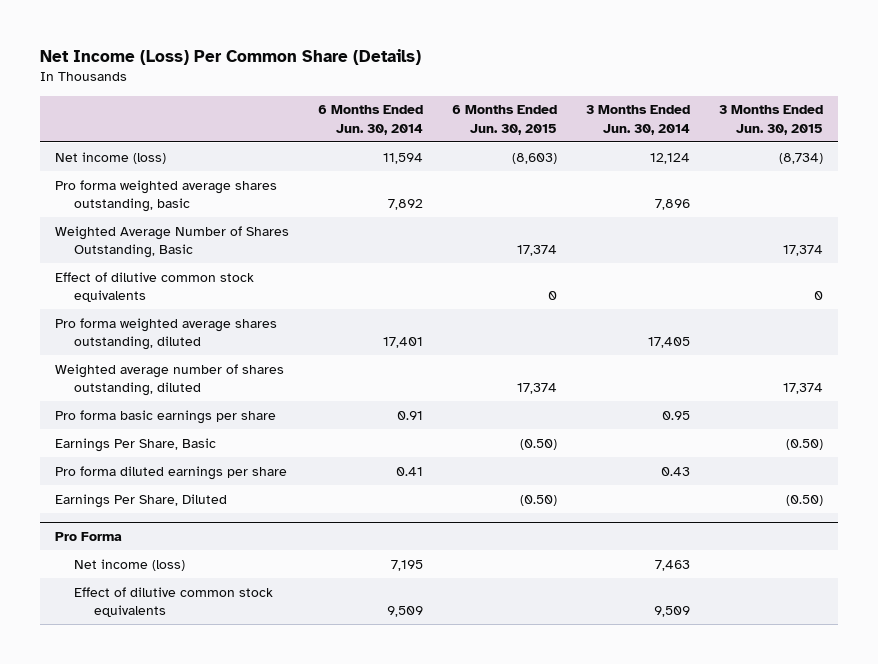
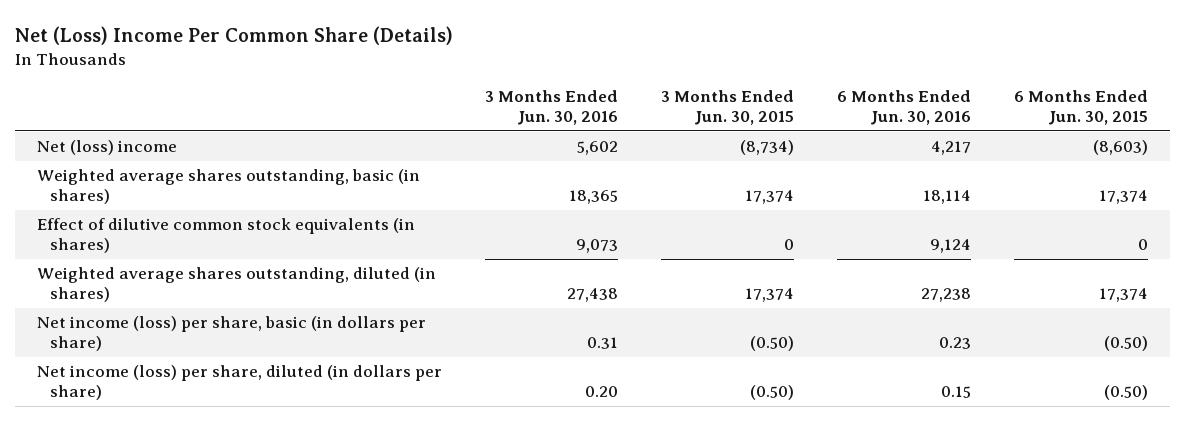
[40,49,422,66] Net Income (Loss) Per Common Share (Details) -> [15,25,454,45] Net (Loss) Income Per Common Share (Details)
[317,105,423,135] 6 Months Ended Jun. 30, 2014 -> none
[585,105,690,135] 3 Months Ended Jun. 30, 2014 -> none
none -> [484,90,618,125] 3 Months Ended Jun. 30, 2016
none -> [836,90,971,125] 6 Months Ended Jun. 30, 2016
[54,179,277,213] Pro forma weighted average shares outstanding, basic -> none
[54,317,277,351] Pro forma weighted average shares outstanding, diluted -> none
[54,409,276,424] Pro forma basic earnings per share -> none
[54,465,287,480] Pro forma diluted earnings per share -> none
[54,531,122,541] Pro Forma -> none
[74,558,186,571] Net income (loss) -> none
[74,586,274,618] Effect of dilutive common stock equivalents -> none
[54,151,166,164] Net income (loss) -> [36,140,177,156] Net (loss) income
[54,225,289,259] Weighted Average Number of Shares Outstanding, Basic -> [36,169,420,205] Weighted average shares outstanding, basic (in shares)
[54,271,254,303] Effect of dilutive common stock equivalents -> [36,218,415,254] Effect of dilutive common stock equivalents (in shares)
[54,363,284,397] Weighted average number of shares outstanding, diluted -> [36,267,436,303] Weighted average shares outstanding, diluted (in shares)
[54,437,216,452] Earnings Per Share, Basic -> [36,316,426,352] Net income (loss) per share, basic (in dollars per share)
[54,493,227,508] Earnings Per Share, Diluted -> [36,365,442,401] Net income (loss) per share, diluted (in dollars per share)

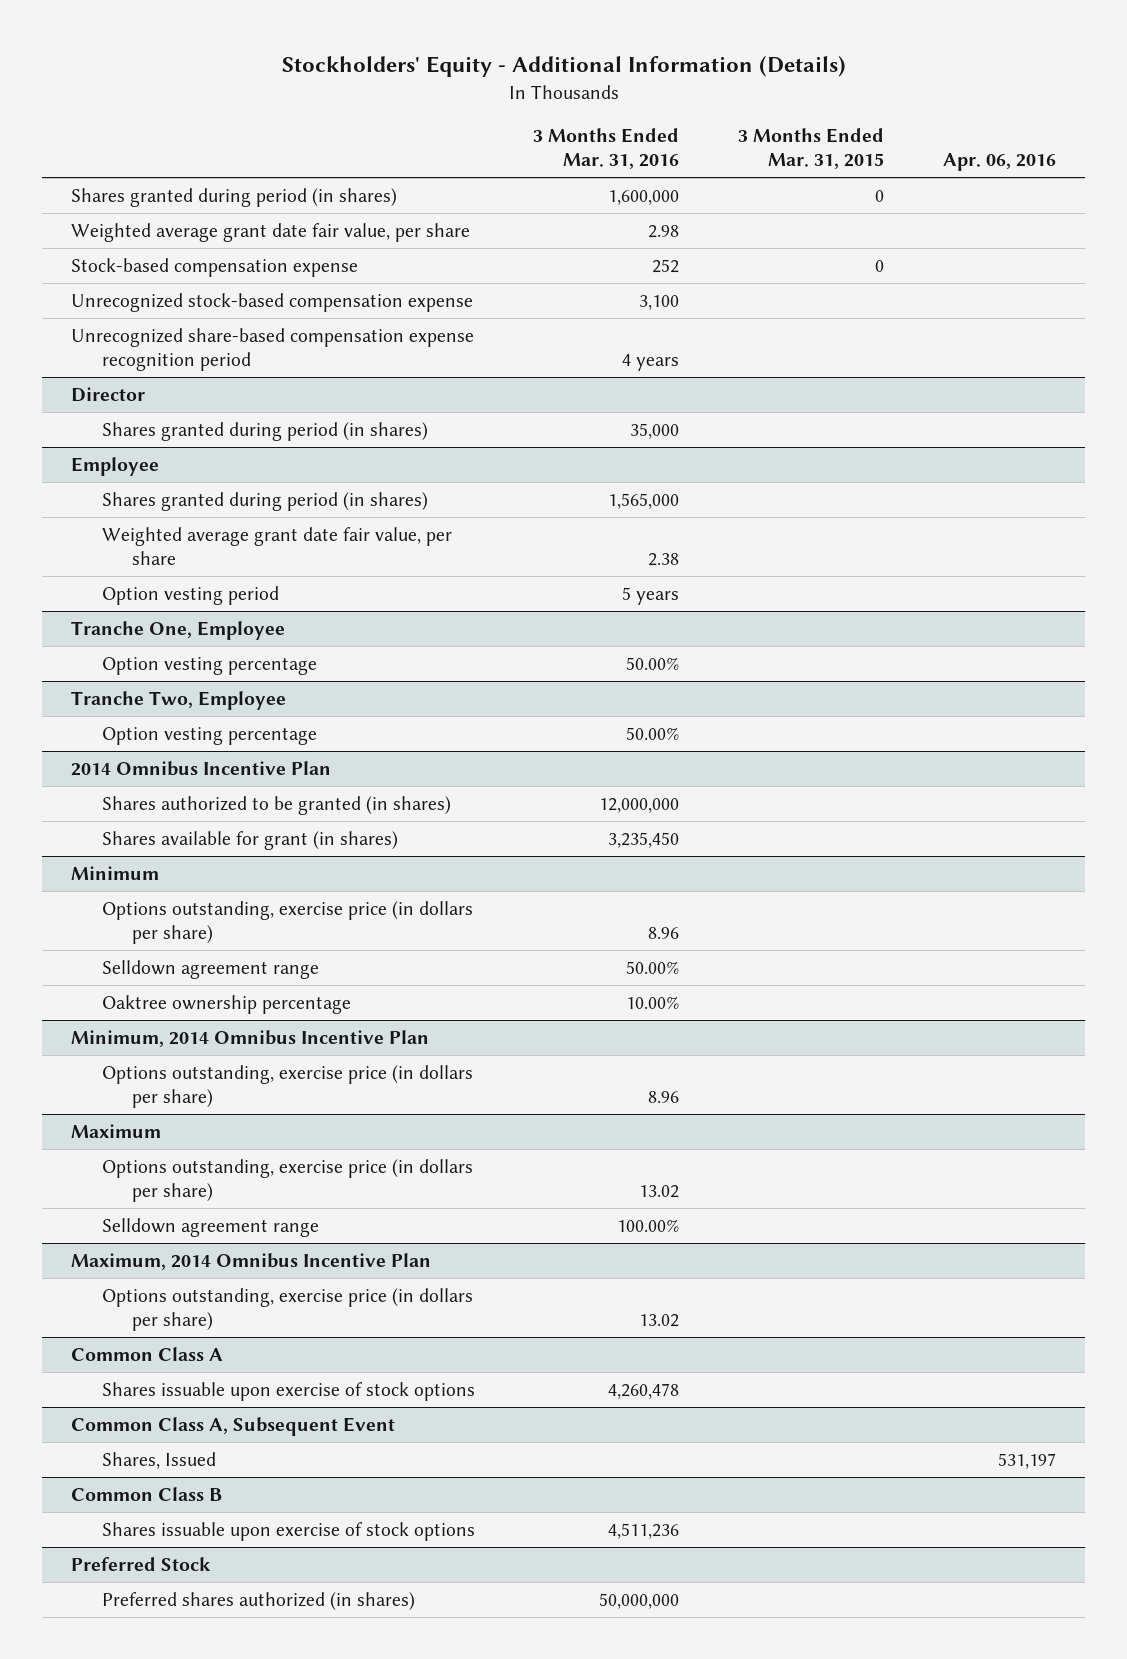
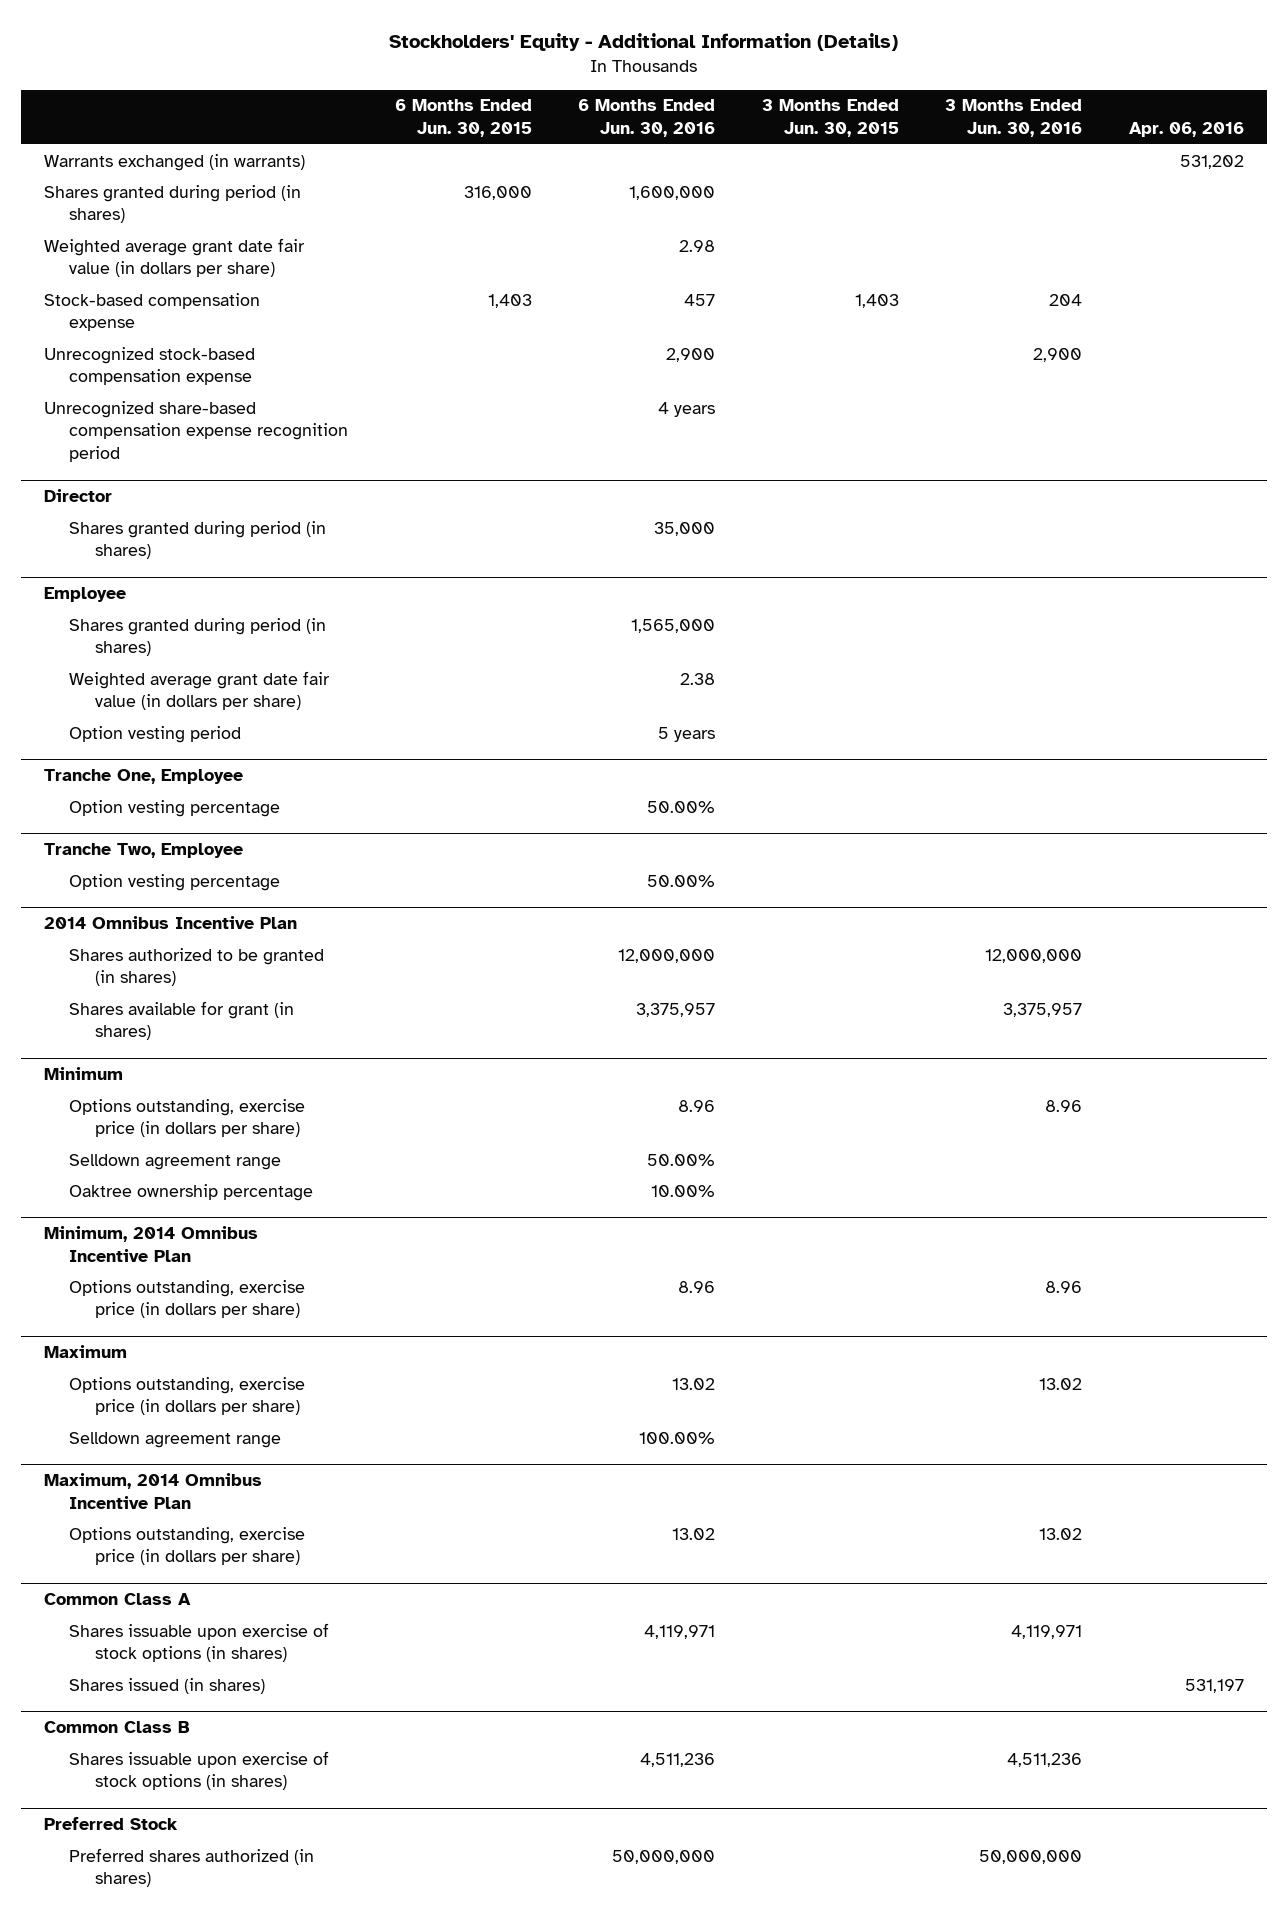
[533,128,680,170] 3 Months Ended Mar. 31, 2016 -> none
[738,128,885,170] 3 Months Ended Mar. 31, 2015 -> none
none -> [394,99,532,137] 6 Months Ended Jun. 30, 2015
none -> [578,99,716,137] 6 Months Ended Jun. 30, 2016
none -> [761,99,899,137] 3 Months Ended Jun. 30, 2015
none -> [945,99,1083,137] 3 Months Ended Jun. 30, 2016
none -> [44,153,306,171] Warrants exchanged (in warrants)
[71,222,471,242] Weighted average grant date fair value, per share -> [44,237,306,278] Weighted average grant date fair value (in dollars per share)
[101,526,452,565] Weighted average grant date fair value, per share -> [69,670,331,711] Weighted average grant date fair value (in dollars per share)
[71,1416,396,1436] Common Class A, Subsequent Event -> none
[101,1451,216,1469] Shares, Issued -> none
[101,1381,475,1401] Shares issuable upon exercise of stock options -> [69,1622,330,1663] Shares issuable upon exercise of stock options (in shares)
none -> [69,1677,266,1694] Shares issued (in shares)
[101,1521,475,1541] Shares issuable upon exercise of stock options -> [69,1750,330,1791] Shares issuable upon exercise of stock options (in shares)

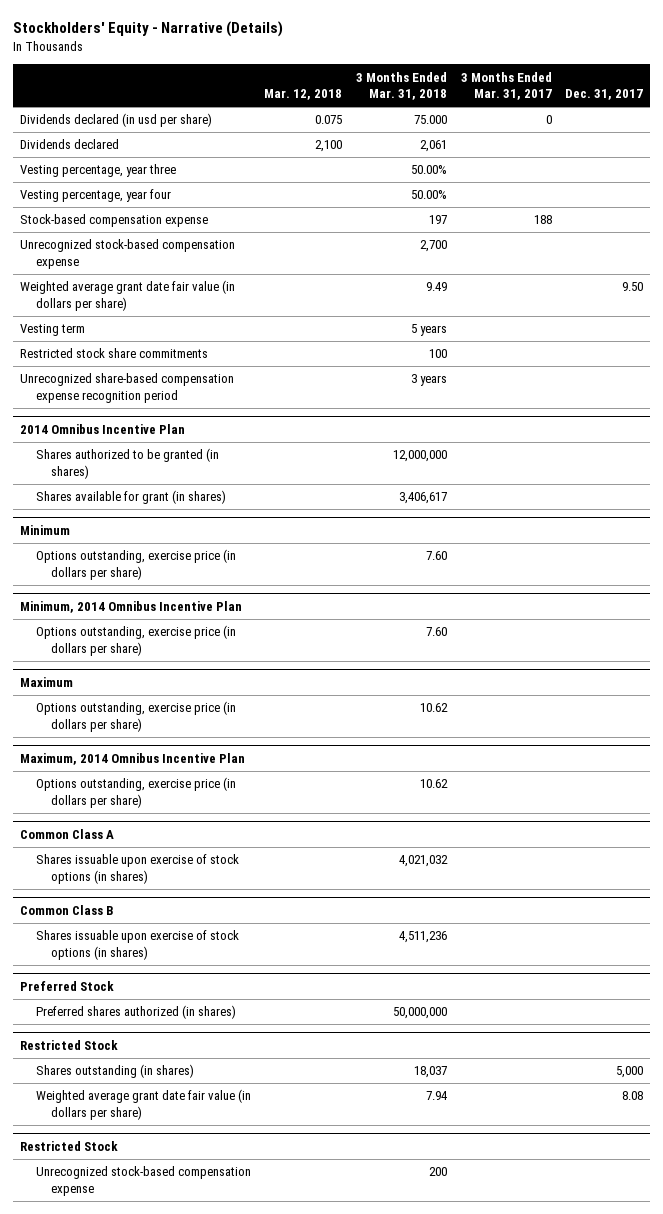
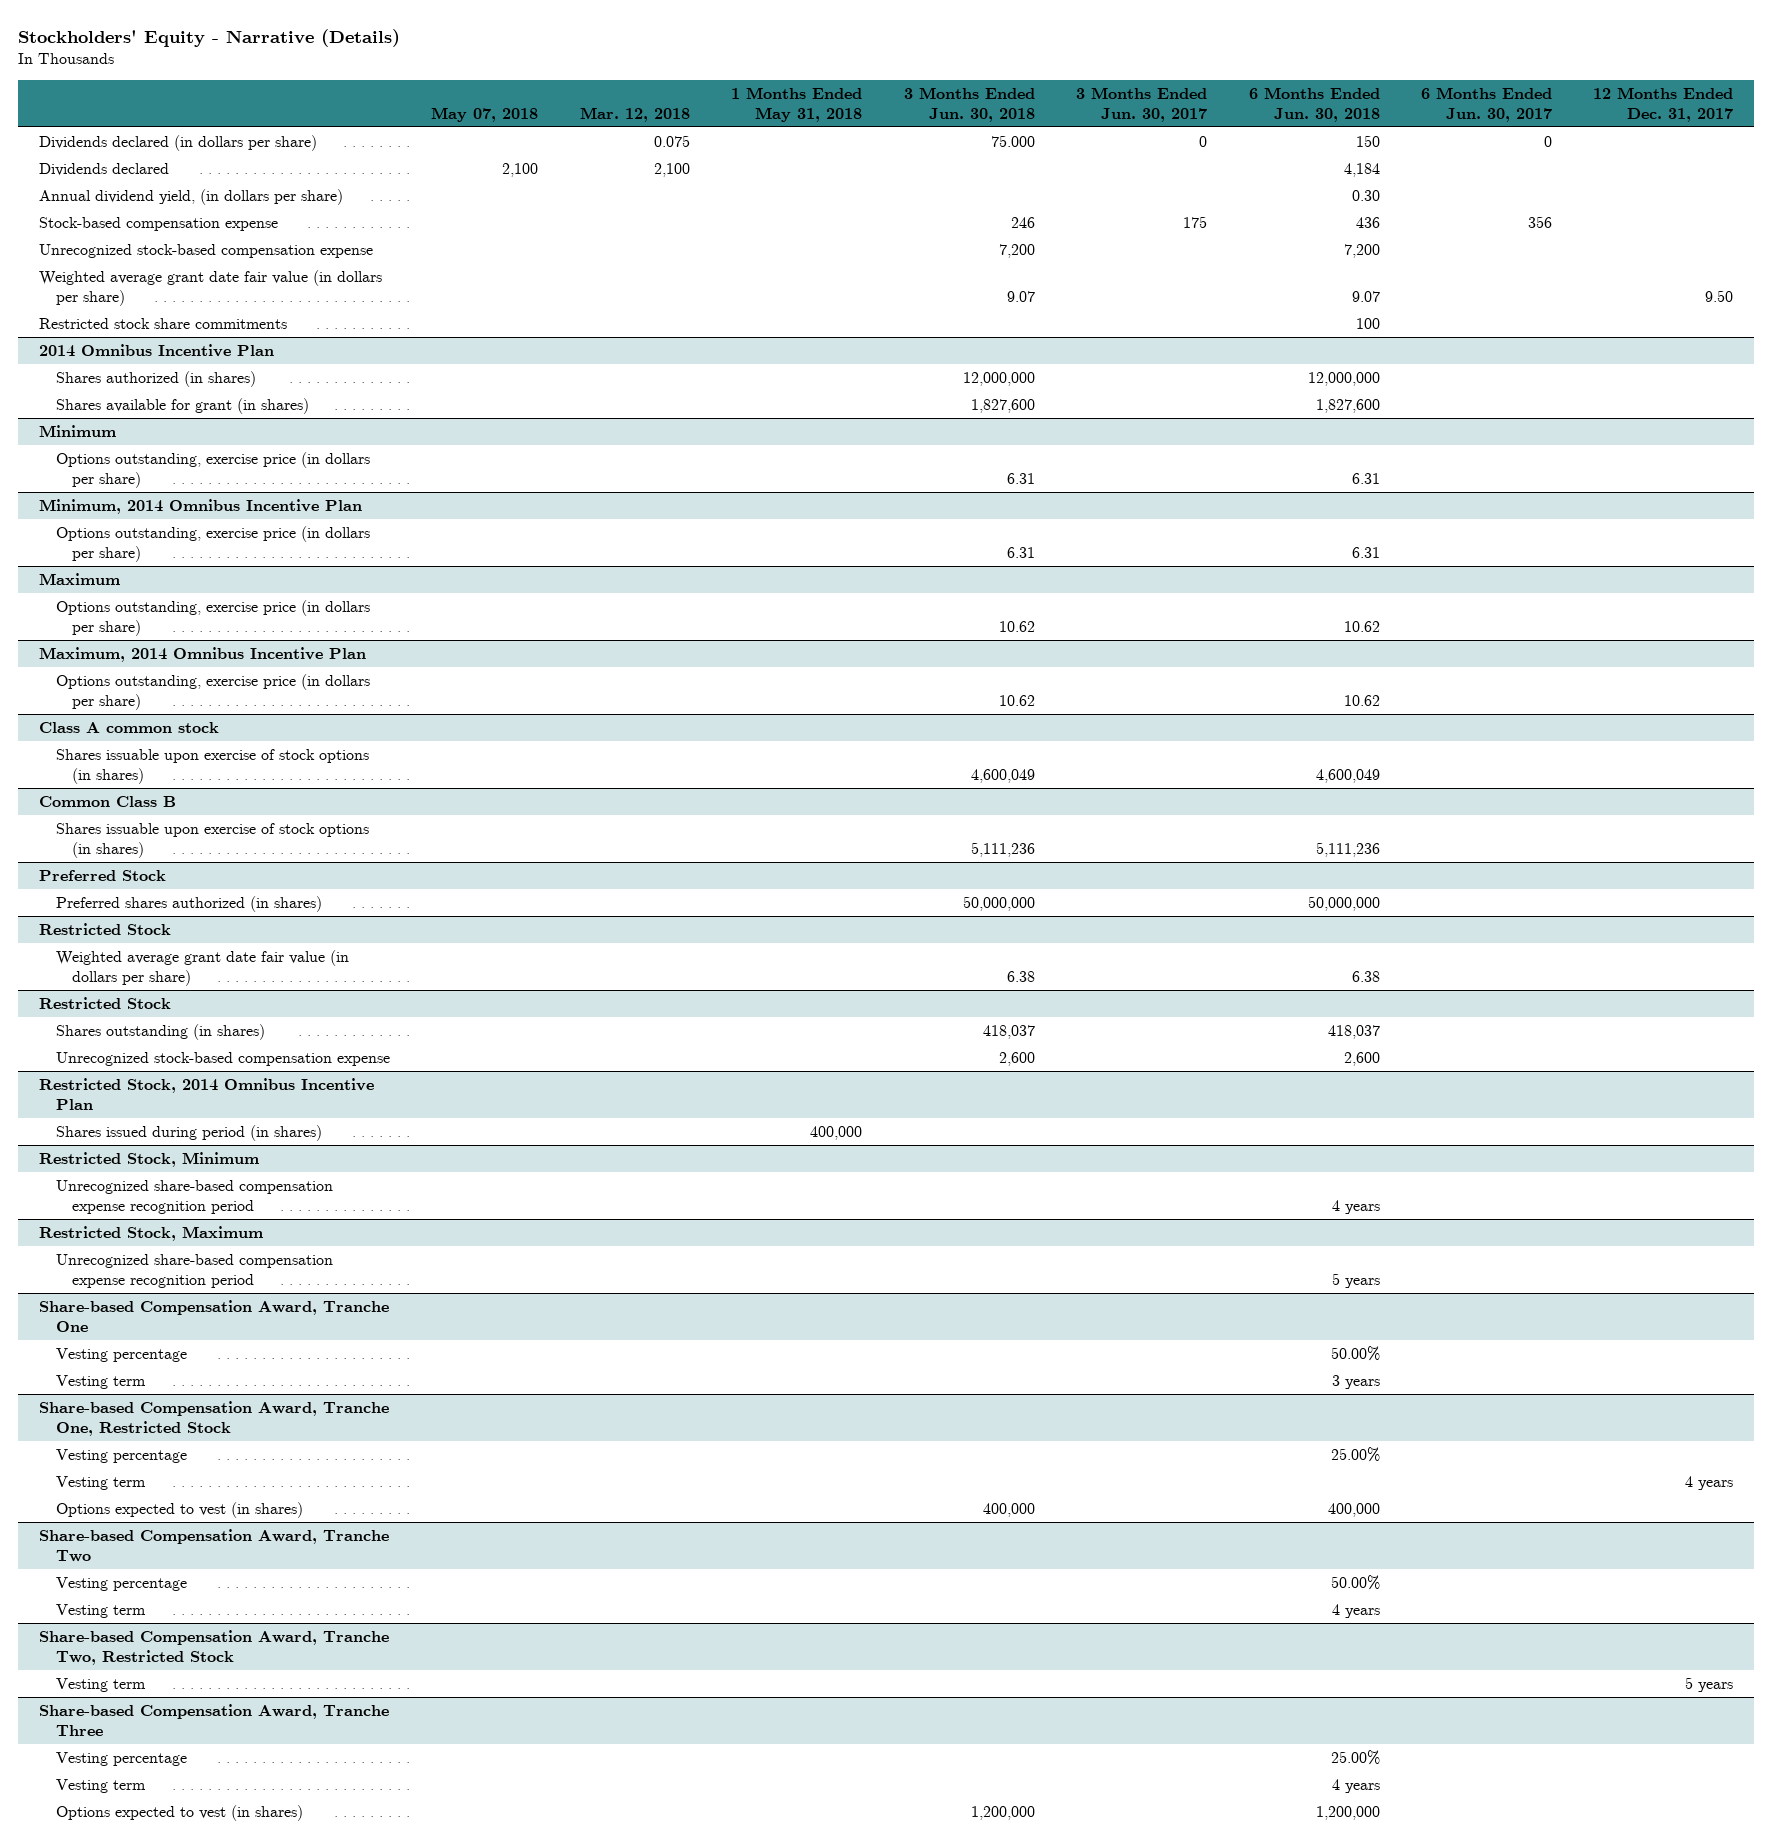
[355,71,447,101] 3 Months Ended Mar. 31, 2018 -> none
[460,71,552,101] 3 Months Ended Mar. 31, 2017 -> none
[565,89,644,101] Dec. 31, 2017 -> none
none -> [431,106,539,122] May 07, 2018
none -> [731,86,863,122] 1 Months Ended May 31, 2018
none -> [903,86,1035,122] 3 Months Ended Jun. 30, 2018
none -> [1076,86,1208,122] 3 Months Ended Jun. 30, 2017
none -> [1248,86,1380,122] 6 Months Ended Jun. 30, 2018
none -> [1420,86,1552,122] 6 Months Ended Jun. 30, 2017
none -> [1593,86,1734,122] 12 Months Ended Dec. 31, 2017
[19,113,212,128] Dividends declared (in usd per share) -> [39,134,318,151] Dividends declared (in dollars per share)
[19,164,176,178] Vesting percentage, year three -> none
[19,189,171,203] Vesting percentage, year four -> none
none -> [39,188,344,205] Annual dividend yield, (in dollars per share)
[19,324,85,337] Vesting term -> none
[19,373,234,404] Unrecognized share-based compensation expense recognition period -> none
[35,448,219,480] Shares authorized to be granted (in shares) -> [55,370,256,387] Shares authorized (in shares)
[19,828,114,839] Common Class A -> [39,721,220,733] Class A common stock
[35,1064,194,1079] Shares outstanding (in shares) -> [55,1023,265,1040] Shares outstanding (in shares)
none -> [39,1077,375,1110] Restricted Stock, 2014 Omnibus Incentive Plan
none -> [55,1124,322,1141] Shares issued during period (in shares)
none -> [39,1151,260,1167] Restricted Stock, Minimum
none -> [55,1179,333,1214] Unrecognized share-based compensation expense recognition period
none -> [39,1225,264,1241] Restricted Stock, Maximum
none -> [55,1253,333,1288] Unrecognized share-based compensation expense recognition period
none -> [39,1299,390,1332] Share-based Compensation Award, Tranche One
none -> [55,1347,187,1362] Vesting percentage
none -> [55,1374,146,1389] Vesting term
none -> [39,1400,390,1436] Share-based Compensation Award, Tranche One, Restricted Stock
none -> [55,1448,187,1463] Vesting percentage
none -> [55,1475,146,1490] Vesting term
none -> [55,1501,303,1518] Options expected to vest (in shares)
none -> [39,1528,390,1562] Share-based Compensation Award, Tranche Two
none -> [55,1576,187,1591] Vesting percentage
none -> [55,1603,146,1618] Vesting term
none -> [39,1629,390,1665] Share-based Compensation Award, Tranche Two, Restricted Stock
none -> [55,1677,146,1692] Vesting term
none -> [39,1703,390,1736] Share-based Compensation Award, Tranche Three
none -> [55,1751,187,1766] Vesting percentage
none -> [55,1778,146,1793] Vesting term
none -> [55,1804,303,1821] Options expected to vest (in shares)

